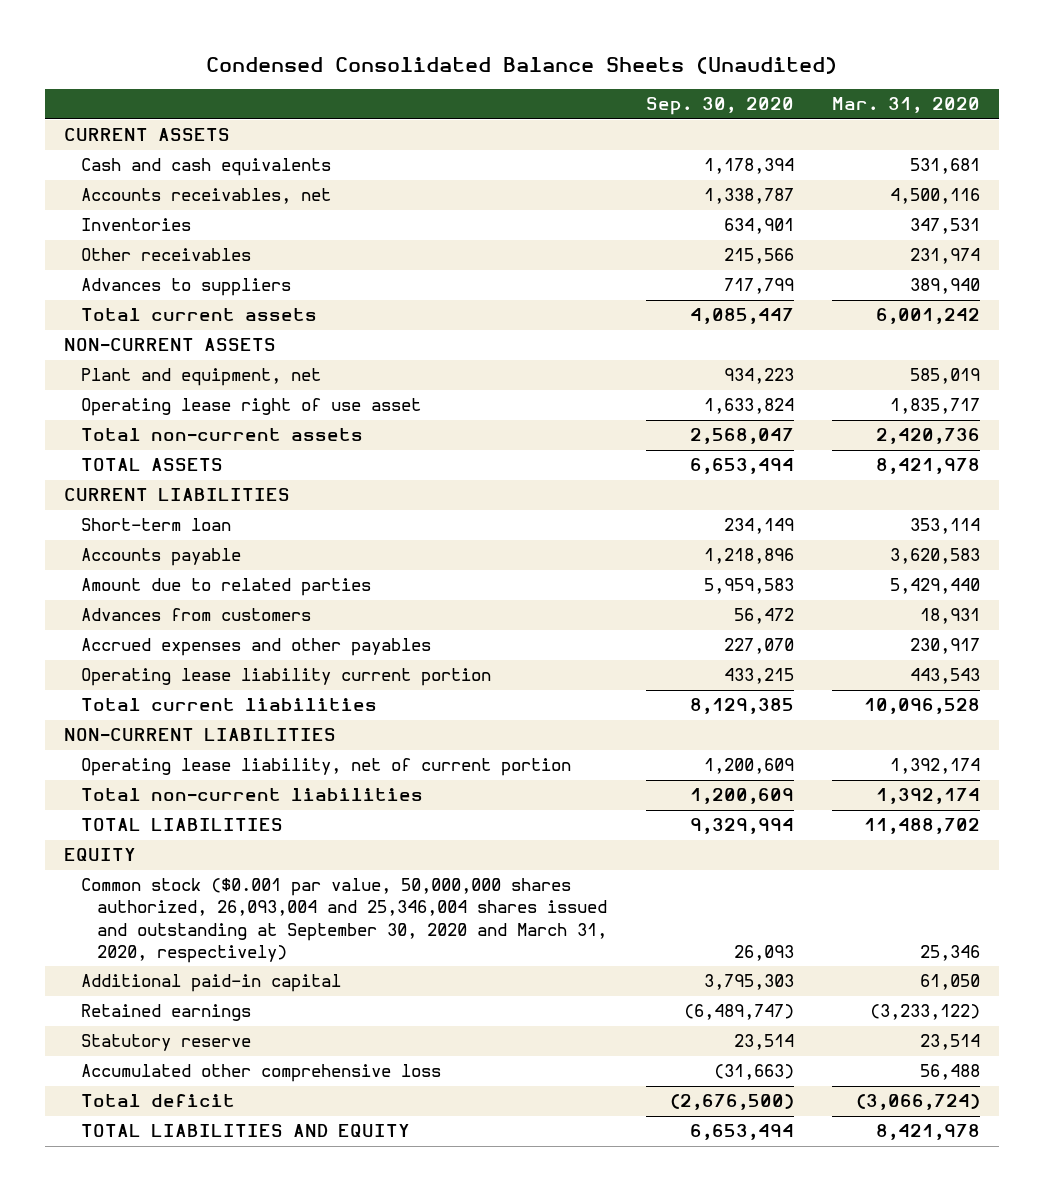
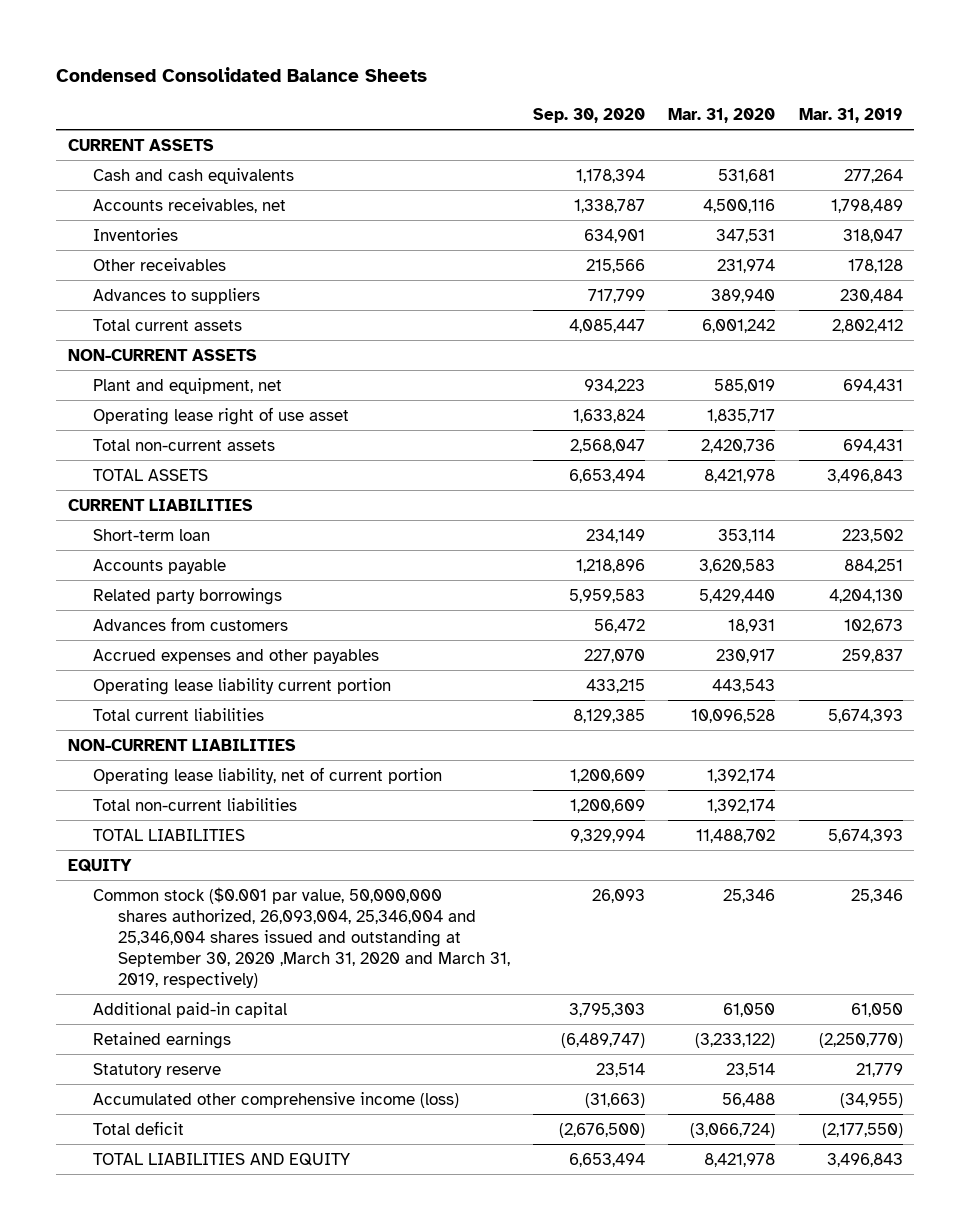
[206,57,838,75] Condensed Consolidated Balance Sheets (Unaudited) -> [56,67,428,83] Condensed Consolidated Balance Sheets
none -> [798,107,903,123] Mar. 31, 2019
[80,578,371,597] Amount due to related parties -> [92,587,282,605] Related party borrowings
[80,878,608,963] Common stock ($0.001 par value, 50,000,000 shares authorized, 26,093,004 and 25,346,004 shares issued and outstanding at September 30, 2020 and March 31, 2020, respectively) -> [92,886,510,989] Common stock ($0.001 par value, 50,000,000 shares authorized, 26,093,004, 25,346,004 and 25,346,004 shares issued and outstanding at September 30, 2020 ,March 31, 2020 and March 31, 2019, respectively)
[80,1064,441,1083] Accumulated other comprehensive loss -> [92,1091,459,1108] Accumulated other comprehensive income (loss)

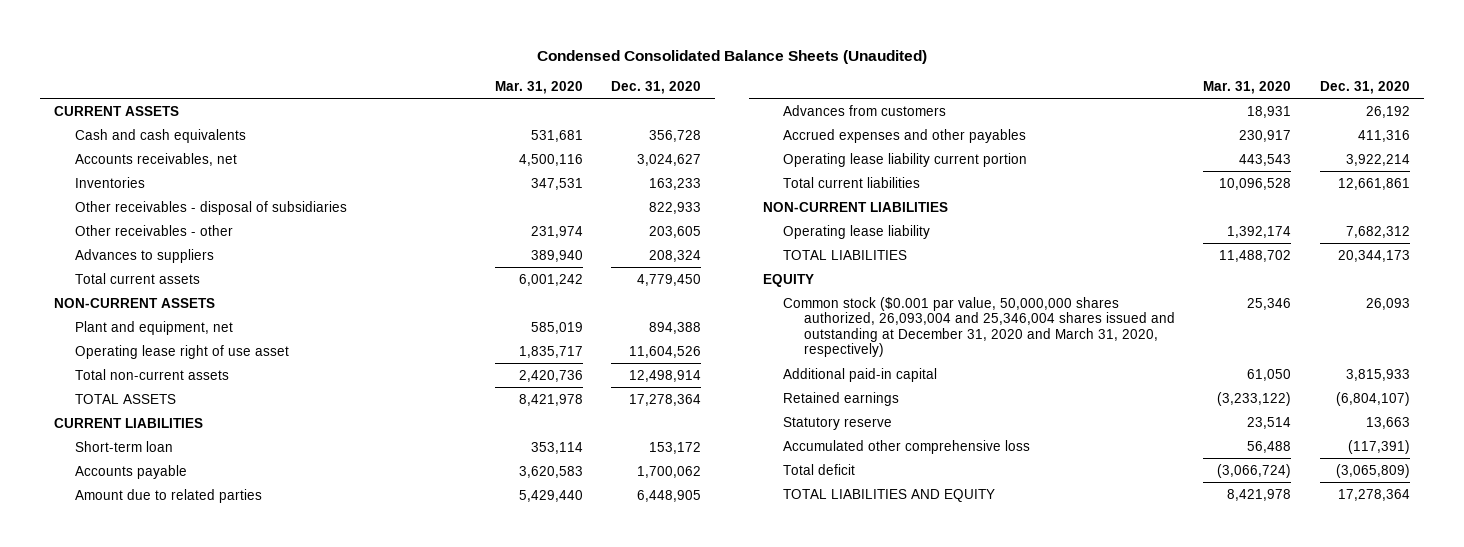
[56,67,428,83] Condensed Consolidated Balance Sheets -> [537,49,928,64] Condensed Consolidated Balance Sheets (Unaudited)
[532,107,645,123] Sep. 30, 2020 -> none
[798,107,903,123] Mar. 31, 2019 -> none
none -> [611,80,702,94] Dec. 31, 2020
none -> [74,200,347,215] Other receivables - disposal of subsidiaries
[92,257,226,271] Other receivables -> [74,224,233,236] Other receivables - other
[92,587,282,605] Related party borrowings -> [74,488,262,503] Amount due to related parties
[92,797,297,811] Total non-current liabilities -> none
[92,766,442,785] Operating lease liability, net of current portion -> [783,224,931,239] Operating lease liability
[92,886,510,989] Common stock ($0.001 par value, 50,000,000 shares authorized, 26,093,004, 25,346,004 and 25,346,004 shares issued and outstanding at September 30, 2020 ,March 31, 2020 and March 31, 2019, respectively) -> [783,296,1175,357] Common stock ($0.001 par value, 50,000,000 shares authorized, 26,093,004 and 25,346,004 shares issued and outstanding at December 31, 2020 and March 31, 2020, respectively)
[92,1091,459,1108] Accumulated other comprehensive income (loss) -> [783,439,1031,454] Accumulated other comprehensive loss

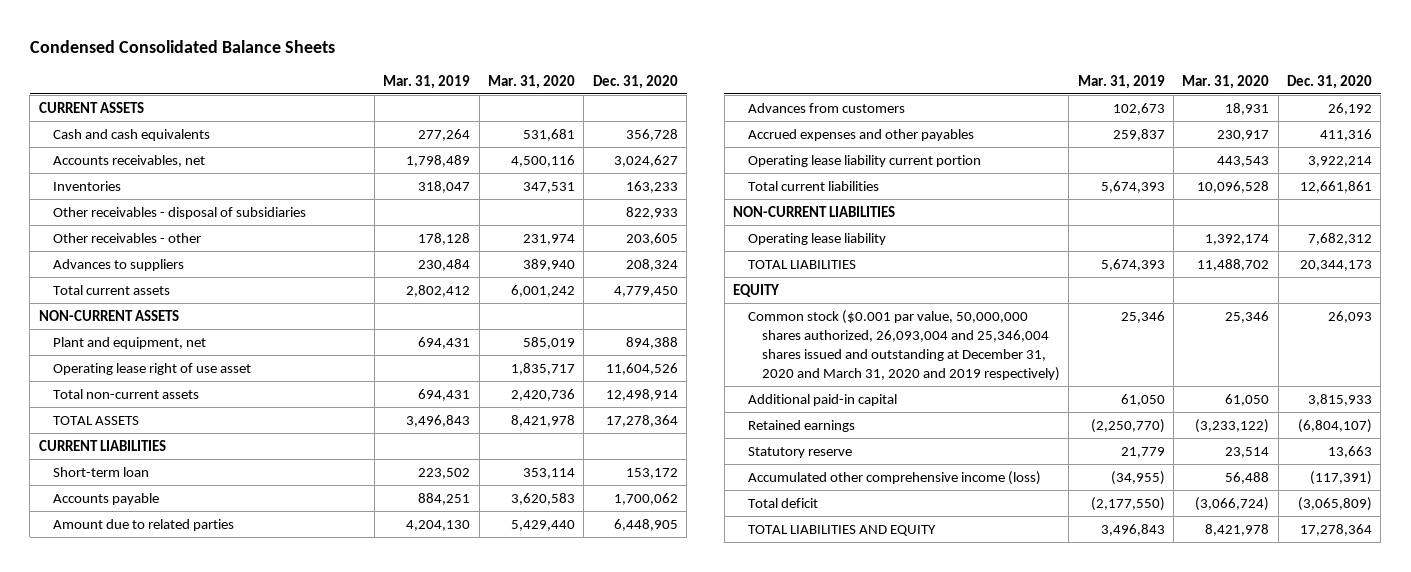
[537,49,928,64] Condensed Consolidated Balance Sheets (Unaudited) -> [29,40,335,54] Condensed Consolidated Balance Sheets
none -> [383,74,471,89] Mar. 31, 2019
[783,296,1175,357] Common stock ($0.001 par value, 50,000,000 shares authorized, 26,093,004 and 25,346,004 shares issued and outstanding at December 31, 2020 and March 31, 2020, respectively) -> [747,309,1061,381] Common stock ($0.001 par value, 50,000,000 shares authorized, 26,093,004 and 25,346,004 shares issued and outstanding at December 31, 2020 and March 31, 2020 and 2019 respectively)
[783,439,1031,454] Accumulated other comprehensive loss -> [747,470,1041,485] Accumulated other comprehensive income (loss)

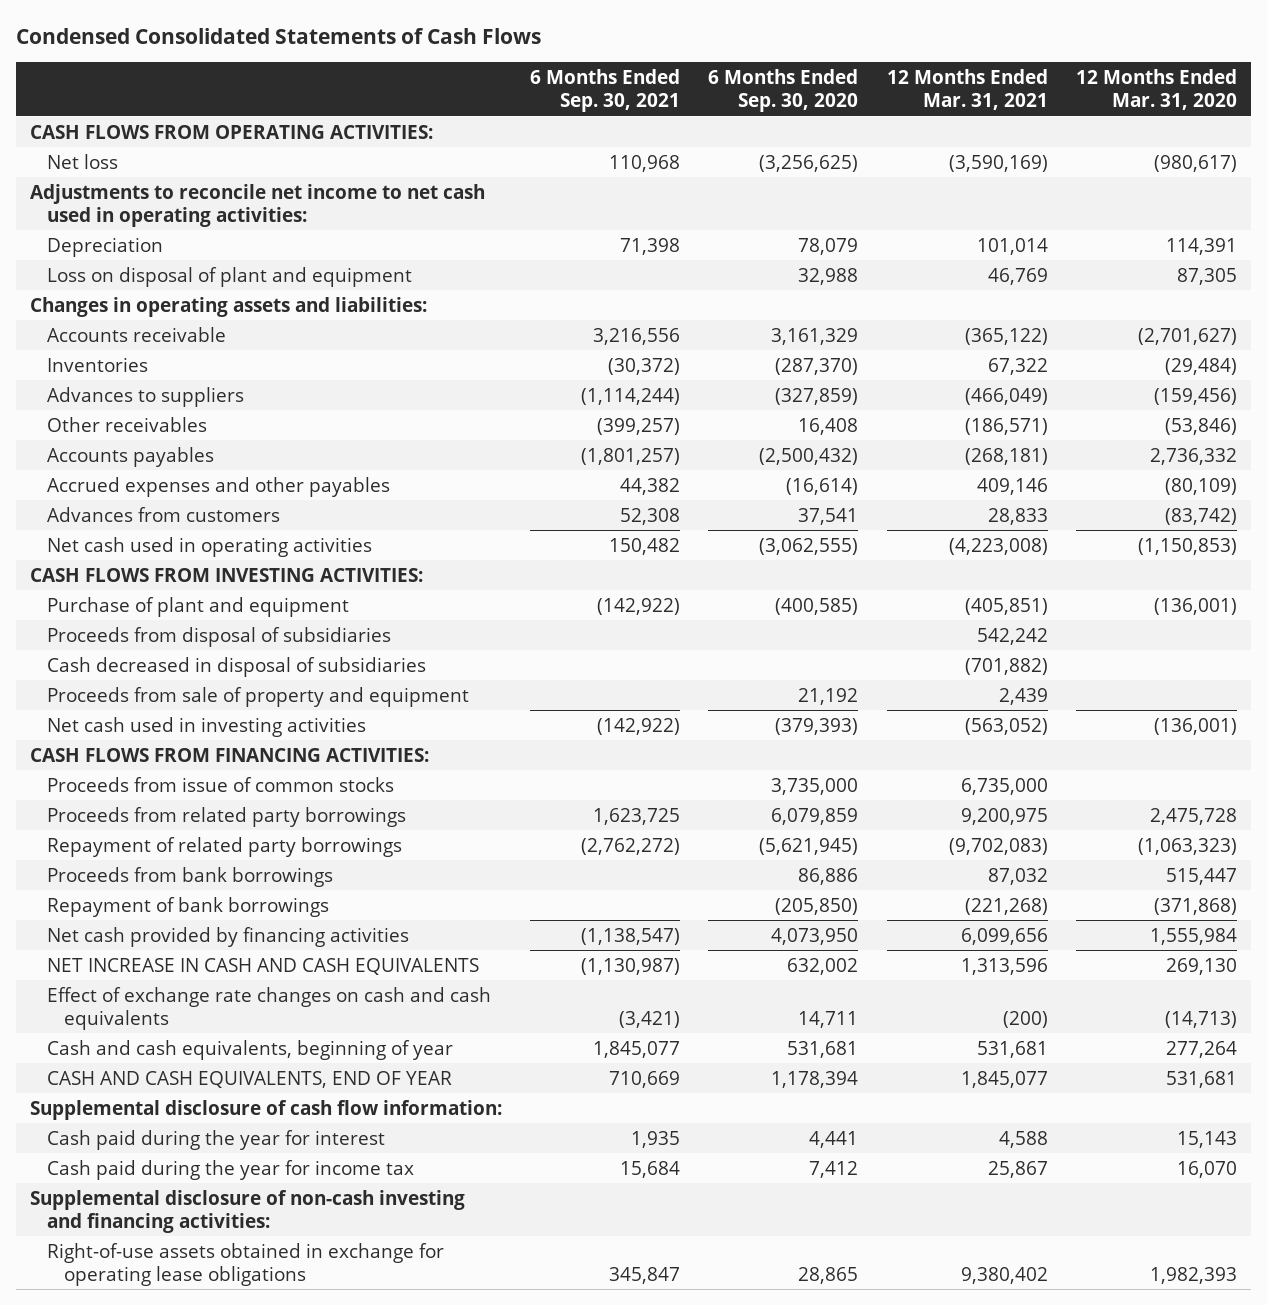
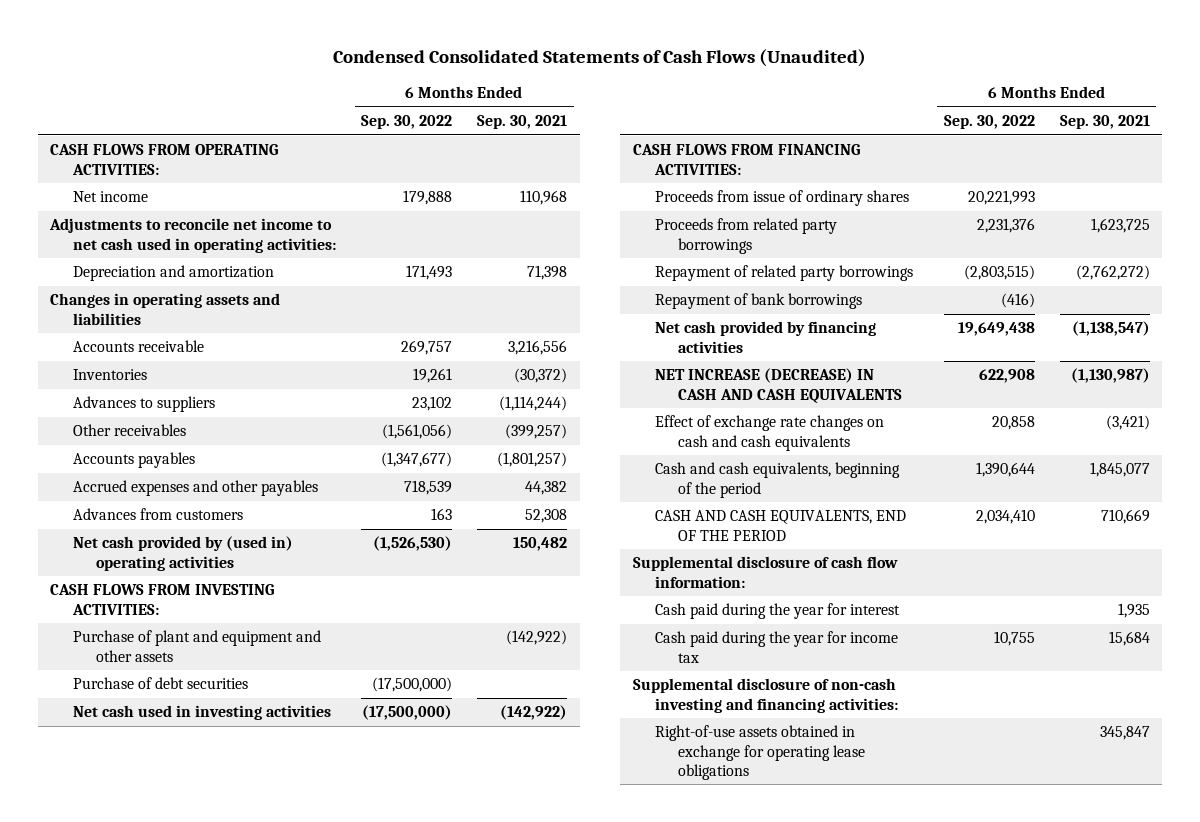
[15,28,541,45] Condensed Consolidated Statements of Cash Flows -> [333,48,867,67] Condensed Consolidated Statements of Cash Flows (Unaudited)
[708,68,859,112] 6 Months Ended Sep. 30, 2020 -> none
[886,68,1048,110] 12 Months Ended Mar. 31, 2021 -> none
[1076,68,1238,110] 12 Months Ended Mar. 31, 2020 -> none
none -> [361,115,453,130] Sep. 30, 2022
[46,153,118,169] Net loss -> [73,191,149,203] Net income
[46,266,412,287] Loss on disposal of plant and equipment -> none
[46,236,163,257] Depreciation -> [73,265,275,282] Depreciation and amortization
[29,296,427,317] Changes in operating assets and liabilities: -> [50,293,281,325] Changes in operating assets and liabilities
[46,536,372,557] Net cash used in operating activities -> [73,536,294,571] Net cash provided by (used in) operating activities
[46,626,391,647] Proceeds from disposal of subsidiaries -> none
[46,656,426,677] Cash decreased in disposal of subsidiaries -> none
[46,686,469,707] Proceeds from sale of property and equipment -> none
[46,596,349,617] Purchase of plant and equipment -> [73,630,322,662] Purchase of plant and equipment and other assets
none -> [73,677,249,690] Purchase of debt securities
[46,776,394,792] Proceeds from issue of common stocks -> [655,190,910,207] Proceeds from issue of ordinary shares
[46,866,333,887] Proceeds from bank borrowings -> none
[46,957,479,975] NET INCREASE IN CASH AND CASH EQUIVALENTS -> [655,368,903,403] NET INCREASE (DECREASE) IN CASH AND CASH EQUIVALENTS
[46,1039,453,1060] Cash and cash equivalents, beginning of year -> [655,462,901,498] Cash and cash equivalents, beginning of the period
[46,1070,452,1088] CASH AND CASH EQUIVALENTS, END OF YEAR -> [655,510,907,541] CASH AND CASH EQUIVALENTS, END OF THE PERIOD

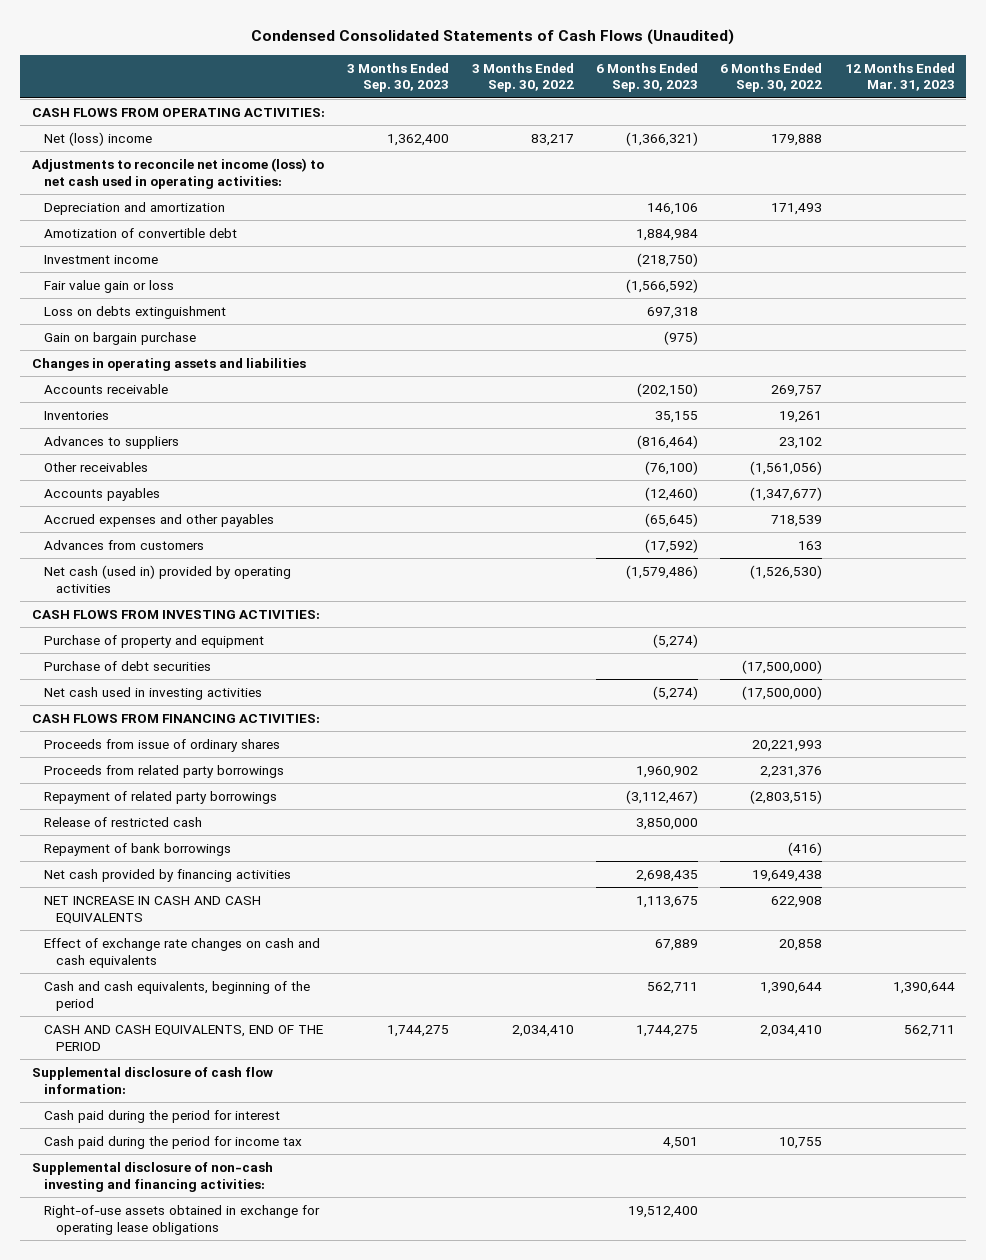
[477,115,568,130] Sep. 30, 2021 -> none
none -> [347,62,450,93] 3 Months Ended Sep. 30, 2023
none -> [471,62,574,93] 3 Months Ended Sep. 30, 2022
none -> [595,62,698,93] 6 Months Ended Sep. 30, 2023
none -> [844,62,955,92] 12 Months Ended Mar. 31, 2023
[73,191,149,203] Net income -> [43,131,152,146] Net (loss) income
[49,218,337,253] Adjustments to reconcile net income to net cash used in operating activities: -> [31,157,324,189] Adjustments to reconcile net income (loss) to net cash used in operating activities:
none -> [43,227,237,238] Amotization of convertible debt
none -> [43,254,158,264] Investment income
none -> [43,279,174,293] Fair value gain or loss
none -> [43,305,226,319] Loss on debts extinguishment
none -> [43,331,196,345] Gain on bargain purchase
[73,536,294,571] Net cash provided by (used in) operating activities -> [43,564,291,593] Net cash (used in) provided by operating activities
[73,630,322,662] Purchase of plant and equipment and other assets -> [43,634,264,648] Purchase of property and equipment
none -> [43,816,202,827] Release of restricted cash
[655,368,903,403] NET INCREASE (DECREASE) IN CASH AND CASH EQUIVALENTS -> [43,895,261,924] NET INCREASE IN CASH AND CASH EQUIVALENTS
[655,603,901,620] Cash paid during the year for interest -> [43,1109,280,1123] Cash paid during the period for interest
[655,631,899,663] Cash paid during the year for income tax -> [43,1135,302,1149] Cash paid during the period for income tax

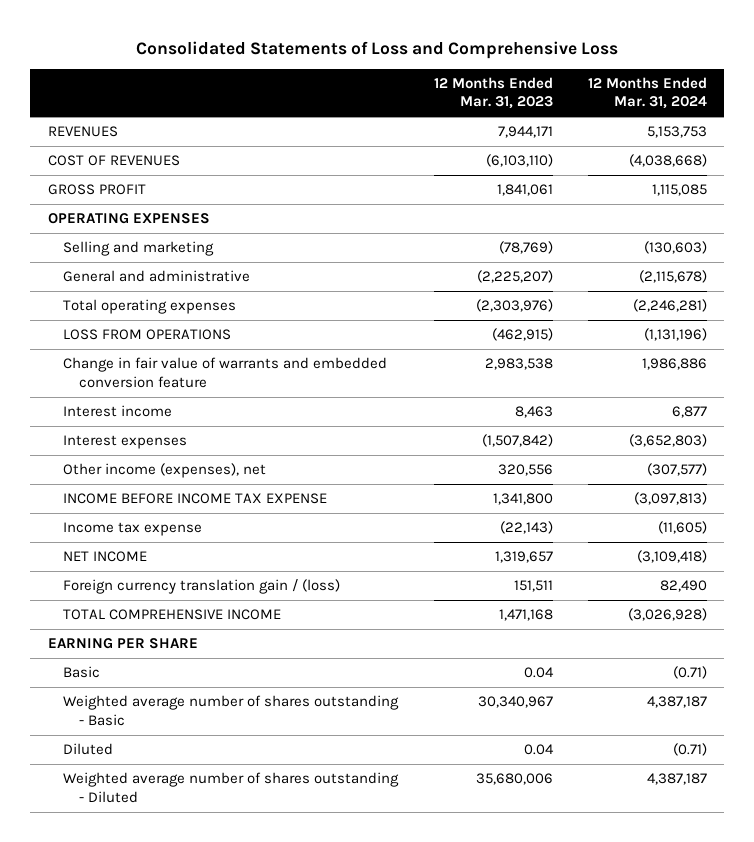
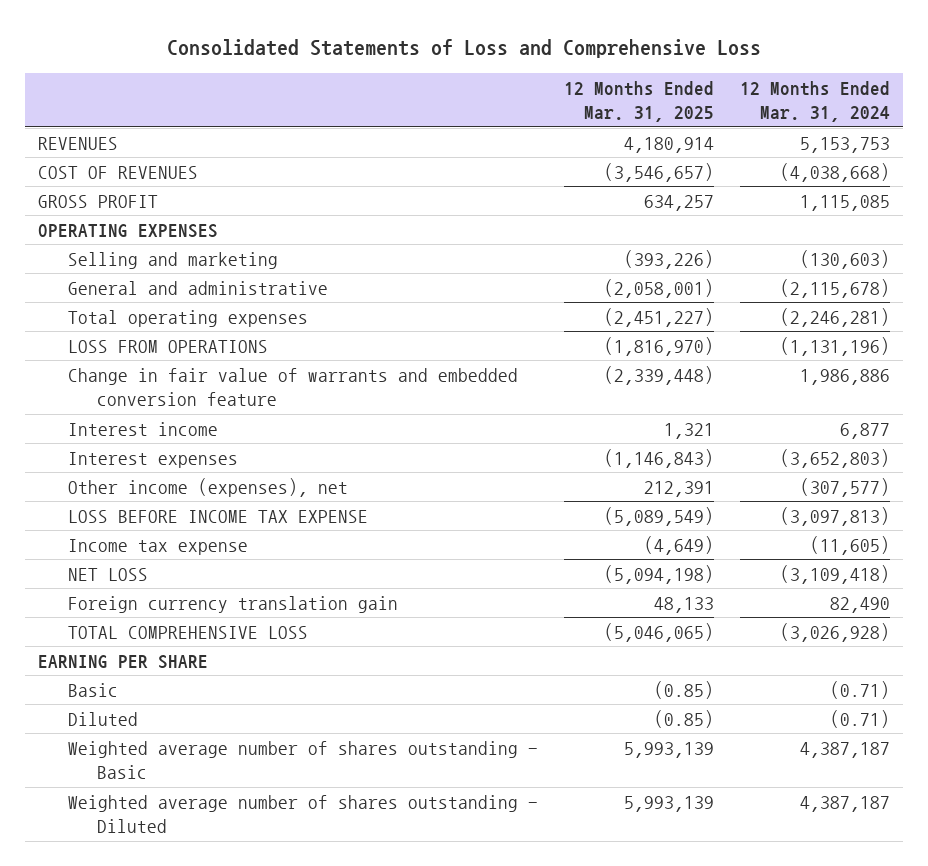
[433,77,553,110] 12 Months Ended Mar. 31, 2023 -> none
none -> [563,80,714,123] 12 Months Ended Mar. 31, 2025
[63,493,328,505] INCOME BEFORE INCOME TAX EXPENSE -> [67,509,368,523] LOSS BEFORE INCOME TAX EXPENSE
[63,551,148,563] NET INCOME -> [67,567,148,581] NET LOSS
[63,579,341,595] Foreign currency translation gain / (loss) -> [67,595,398,613] Foreign currency translation gain
[63,609,282,621] TOTAL COMPREHENSIVE INCOME -> [67,625,308,639] TOTAL COMPREHENSIVE LOSS
[63,695,400,726] Weighted average number of shares outstanding - Basic -> [67,740,538,780] Weighted average number of shares outstanding - Basic

